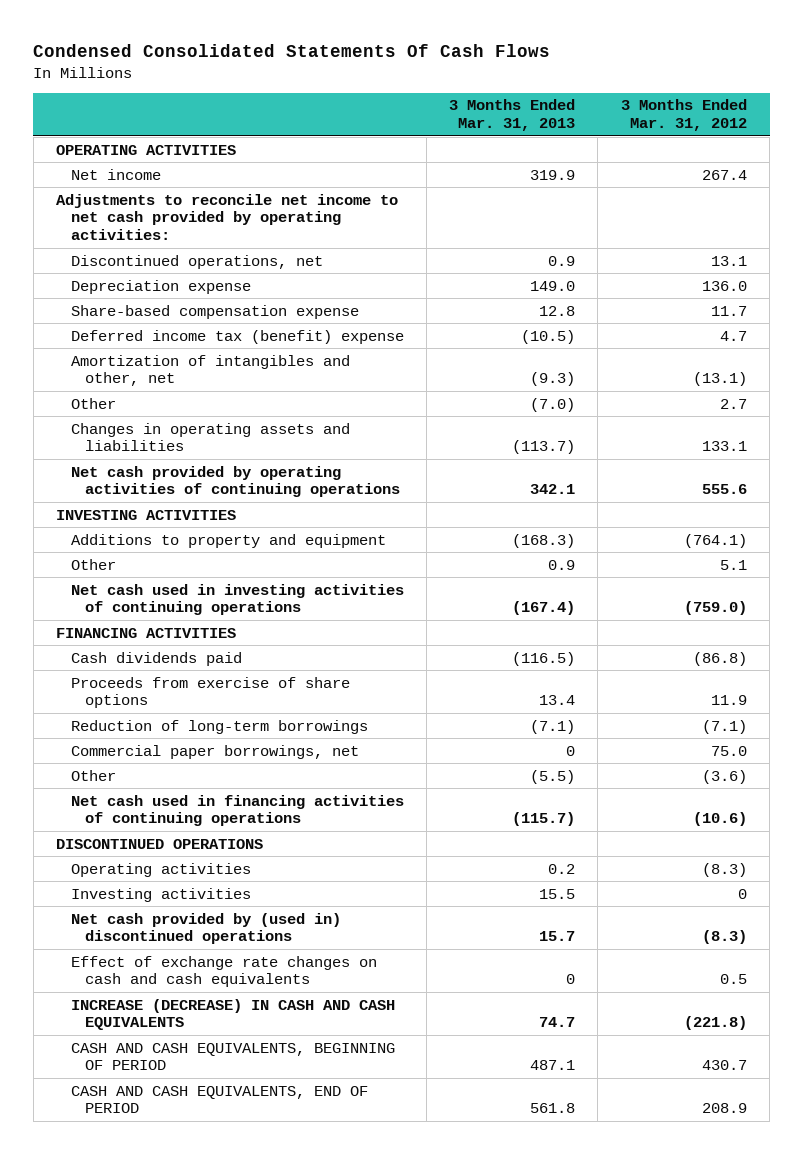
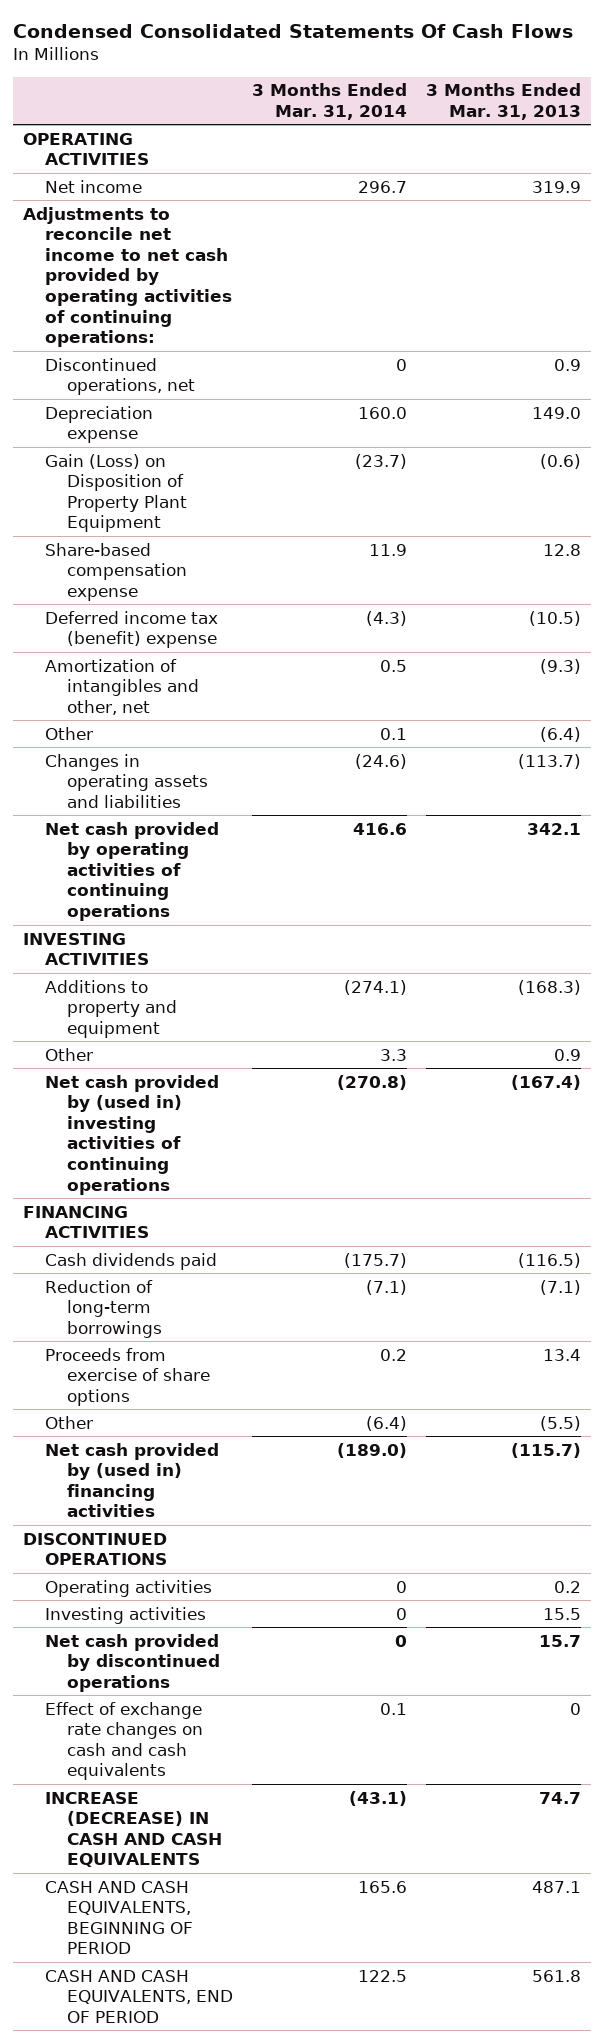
[620,99,747,132] 3 Months Ended Mar. 31, 2012 -> none
none -> [252,83,408,120] 3 Months Ended Mar. 31, 2014
[56,193,399,241] Adjustments to reconcile net income to net cash provided by operating activities: -> [22,206,232,348] Adjustments to reconcile net income to net cash provided by operating activities of continuing operations:
none -> [44,453,188,533] Gain (Loss) on Disposition of Property Plant Equipment
[530,397,576,412] (7.0) -> [540,726,582,742] (6.4)
[70,583,404,616] Net cash used in investing activities of continuing operations -> [44,1074,219,1195] Net cash provided by (used in) investing activities of continuing operations
[70,744,359,759] Commercial paper borrowings, net -> none
[70,676,350,709] Proceeds from exercise of share options -> [44,1347,211,1406] Proceeds from exercise of share options
[70,794,404,827] Net cash used in financing activities of continuing operations -> [44,1442,219,1518] Net cash provided by (used in) financing activities
[70,912,341,945] Net cash provided by (used in) discontinued operations -> [44,1633,221,1692] Net cash provided by discontinued operations

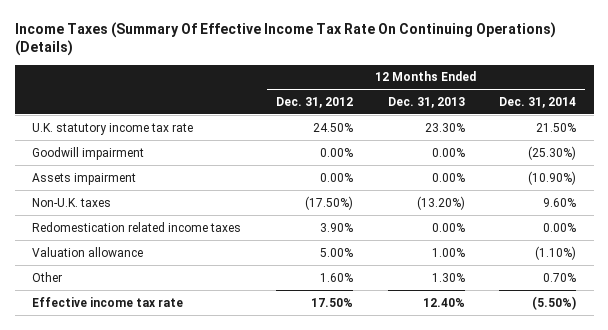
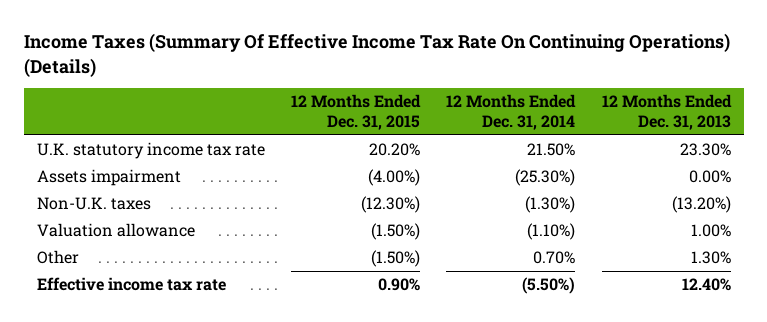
[275,96,353,108] Dec. 31, 2012 -> none
none -> [291,94,422,130] 12 Months Ended Dec. 31, 2015
[31,146,144,160] Goodwill impairment -> none
[31,221,241,232] Redomestication related income taxes -> none
[528,170,577,185] (10.90%) -> [515,169,576,187] (25.30%)
[543,197,577,207] 9.60% -> [525,196,576,214] (1.30%)

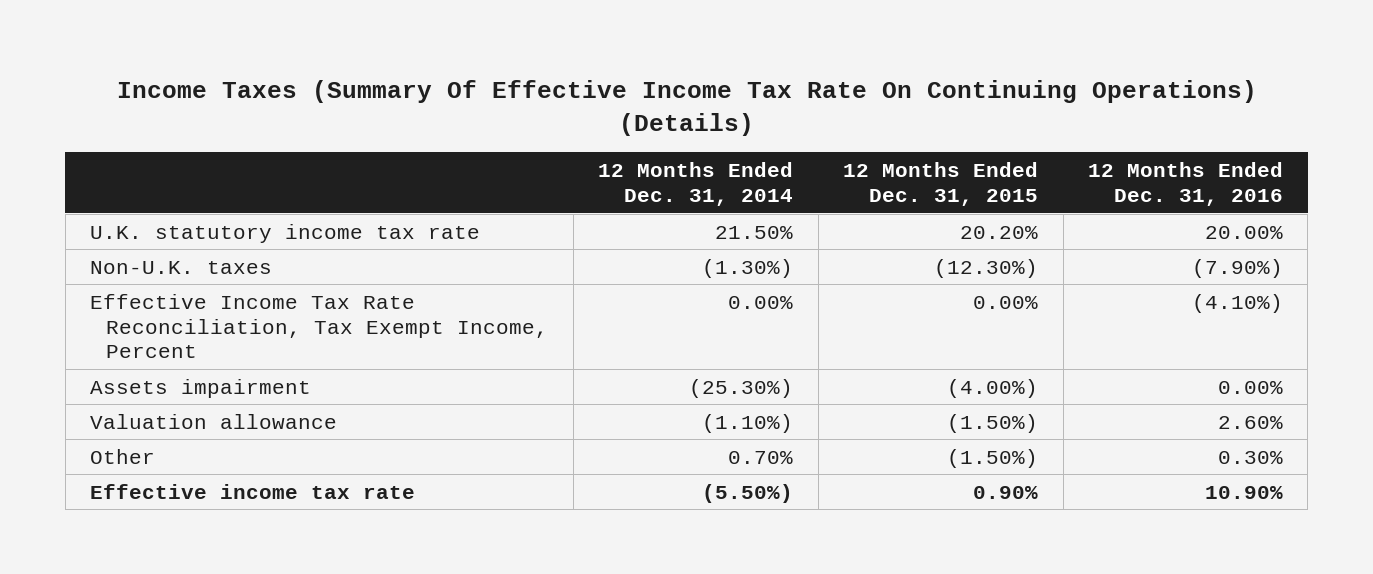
[601,94,732,130] 12 Months Ended Dec. 31, 2013 -> none
none -> [1088,162,1284,206] 12 Months Ended Dec. 31, 2016
none -> [90,293,549,359] Effective Income Tax Rate Reconciliation, Tax Exempt Income, Percent
[36,169,181,187] Assets impairment -> [90,378,312,398] Assets impairment

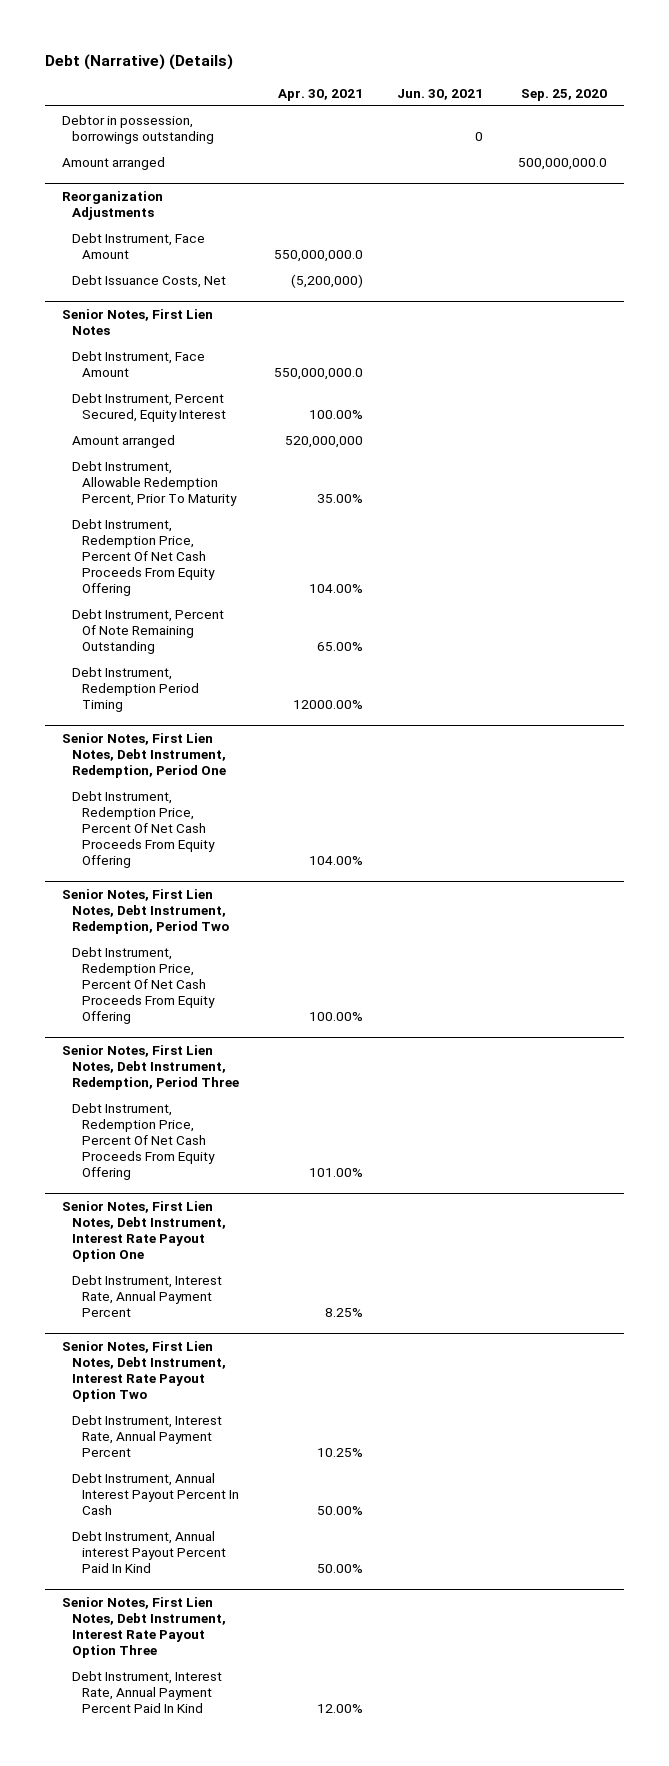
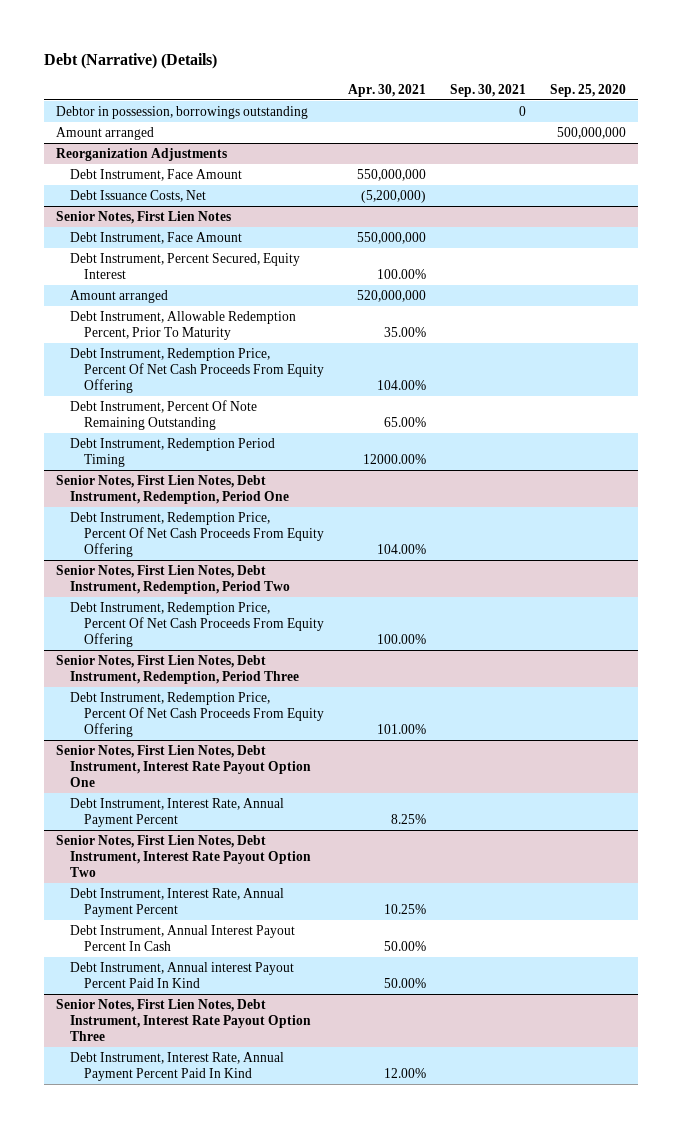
[397,88,484,100] Jun. 30, 2021 -> none
none -> [450,83,527,97] Sep. 30, 2021
[517,157,607,170] 500,000,000.0 -> [557,127,627,140] 500,000,000
[273,249,363,262] 550,000,000.0 -> [356,169,426,182] 550,000,000
[273,367,363,380] 550,000,000.0 -> [356,232,426,245] 550,000,000

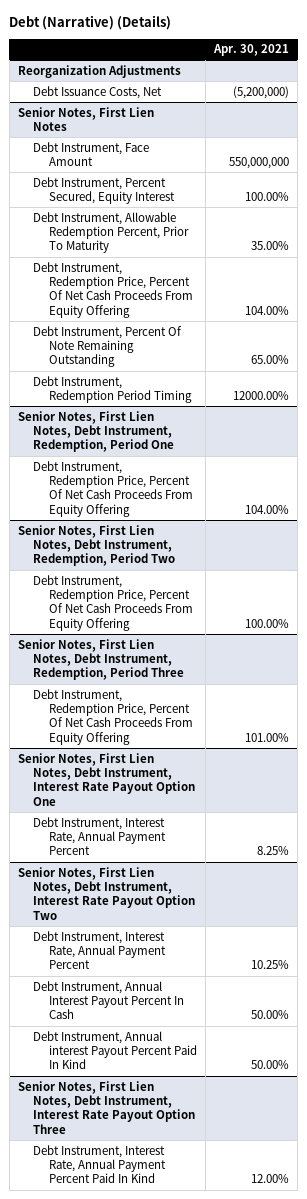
[450,83,527,97] Sep. 30, 2021 -> none
[550,83,627,97] Sep. 25, 2020 -> none
[55,106,308,120] Debtor in possession, borrowings outstanding -> none
[55,127,154,141] Amount arranged -> none
[69,169,242,182] Debt Instrument, Face Amount -> none
[69,290,168,304] Amount arranged -> none

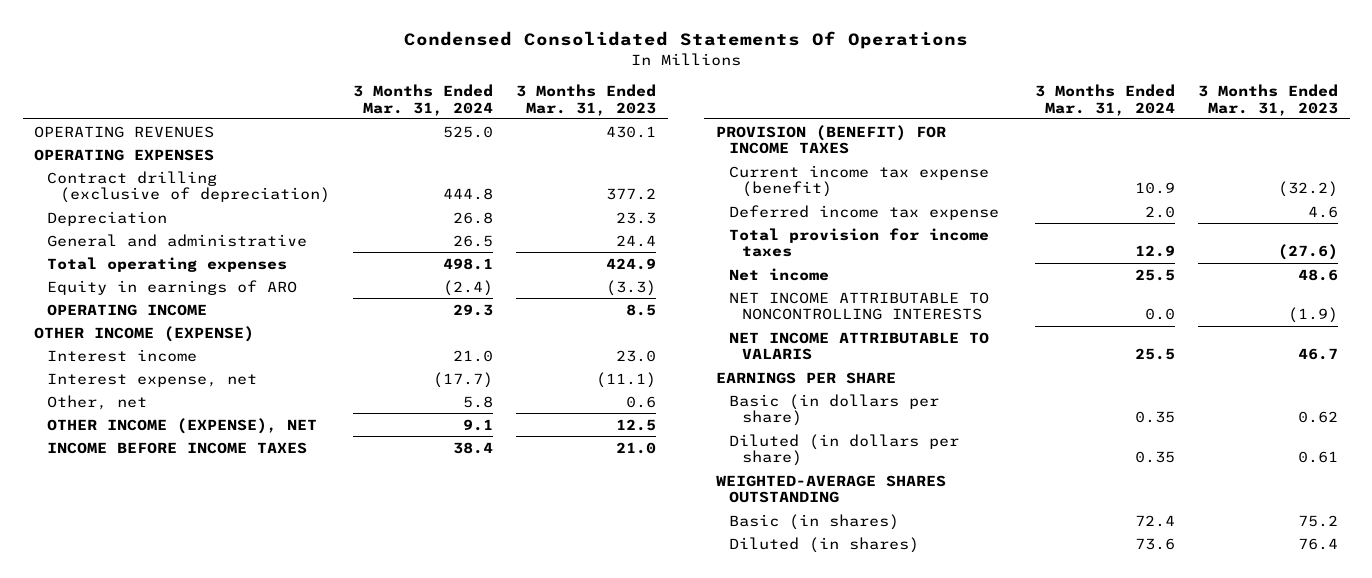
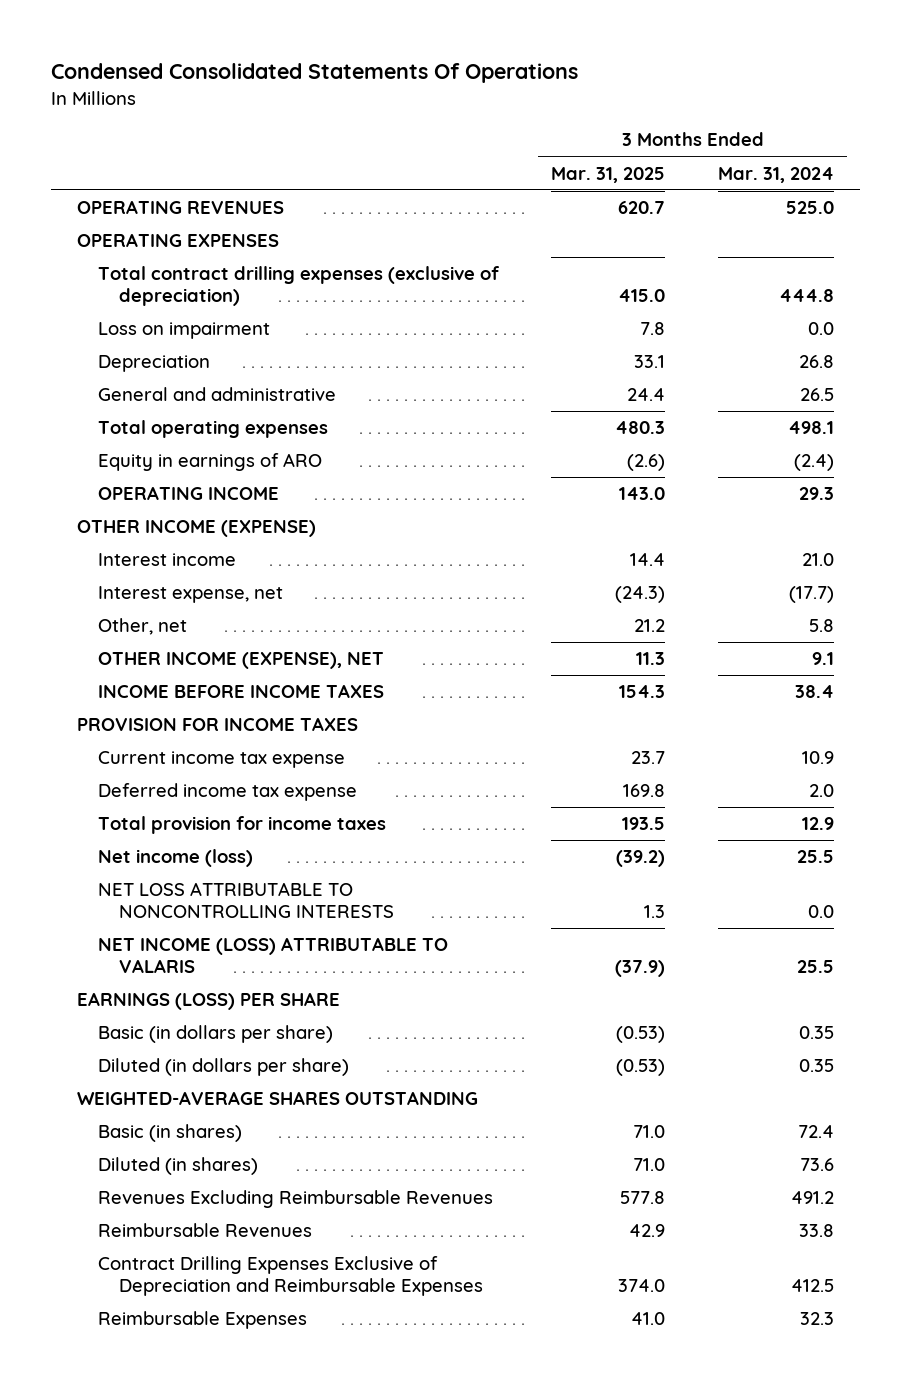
[516,83,657,116] 3 Months Ended Mar. 31, 2023 -> none
none -> [551,166,666,183] Mar. 31, 2025
[47,170,331,204] Contract drilling (exclusive of depreciation) -> [98,266,500,306] Total contract drilling expenses (exclusive of depreciation)
none -> [98,322,271,340] Loss on impairment
[715,124,946,155] PROVISION (BENEFIT) FOR INCOME TAXES -> [76,717,358,732] PROVISION FOR INCOME TAXES
[728,164,989,198] Current income tax expense (benefit) -> [98,751,346,769] Current income tax expense
[728,267,829,281] Net income -> [98,849,254,868] Net income (loss)
[728,291,989,321] NET INCOME ATTRIBUTABLE TO NONCONTROLLING INTERESTS -> [98,882,395,918] NET LOSS ATTRIBUTABLE TO NONCONTROLLING INTERESTS
[728,331,989,361] NET INCOME ATTRIBUTABLE TO VALARIS -> [98,937,449,973] NET INCOME (LOSS) ATTRIBUTABLE TO VALARIS
[715,371,896,384] EARNINGS PER SHARE -> [76,992,340,1011] EARNINGS (LOSS) PER SHARE
none -> [98,1190,494,1209] Revenues Excluding Reimbursable Revenues
none -> [98,1223,313,1238] Reimbursable Revenues
none -> [98,1256,484,1296] Contract Drilling Expenses Exclusive of Depreciation and Reimbursable Expenses
none -> [98,1311,308,1330] Reimbursable Expenses

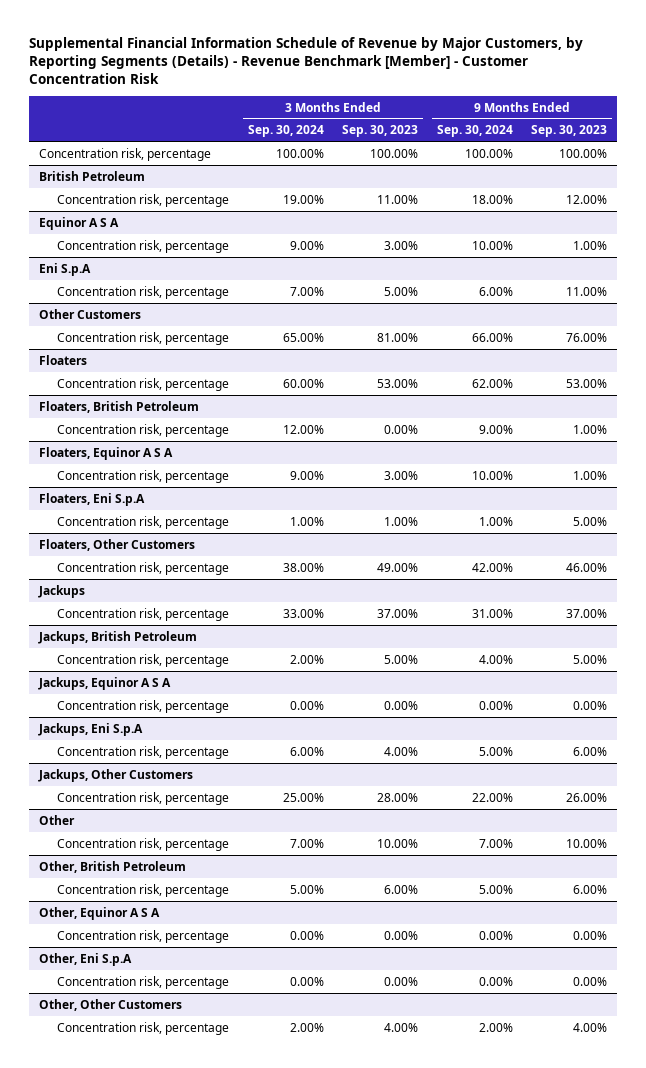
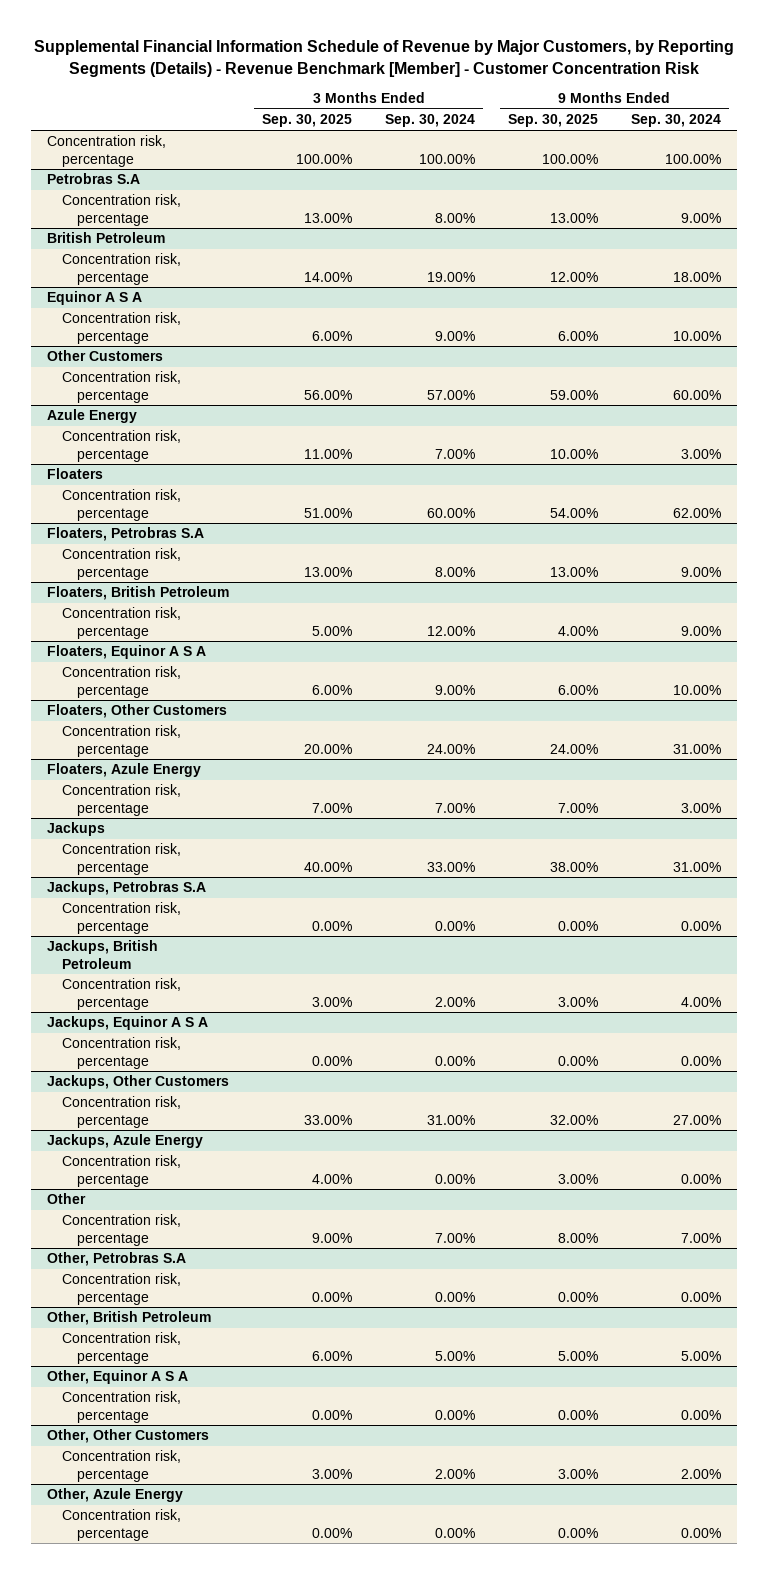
[342,125,419,138] Sep. 30, 2023 -> none
[531,125,608,138] Sep. 30, 2023 -> none
none -> [262,114,353,128] Sep. 30, 2025
none -> [507,114,598,128] Sep. 30, 2025
none -> [47,173,141,185] Petrobras S.A
none -> [62,194,182,226] Concentration risk, percentage
[38,262,91,276] Eni S.p.A -> none
[57,285,230,299] Concentration risk, percentage -> none
[282,332,324,342] 65.00% -> [426,389,475,400] 57.00%
[471,332,513,342] 66.00% -> [672,389,721,400] 60.00%
none -> [47,409,138,424] Azule Energy
none -> [62,430,182,462] Concentration risk, percentage
none -> [47,527,205,542] Floaters, Petrobras S.A
none -> [62,548,182,580] Concentration risk, percentage
[38,492,145,506] Floaters, Eni S.p.A -> none
[57,515,230,529] Concentration risk, percentage -> none
[282,562,324,572] 38.00% -> [426,743,475,754] 24.00%
[471,562,513,572] 42.00% -> [672,743,721,754] 31.00%
none -> [47,763,202,778] Floaters, Azule Energy
none -> [62,784,182,816] Concentration risk, percentage
none -> [47,881,207,896] Jackups, Petrobras S.A
none -> [62,902,182,934] Concentration risk, percentage
[37,722,143,736] Jackups, Eni S.p.A -> none
[57,745,230,759] Concentration risk, percentage -> none
[282,792,324,802] 25.00% -> [426,1114,475,1125] 31.00%
[471,792,513,802] 22.00% -> [672,1114,721,1125] 27.00%
none -> [47,1134,204,1149] Jackups, Azule Energy
none -> [62,1155,182,1187] Concentration risk, percentage
none -> [47,1252,187,1267] Other, Petrobras S.A
none -> [62,1273,182,1305] Concentration risk, percentage
[38,952,132,966] Other, Eni S.p.A -> none
[57,975,230,989] Concentration risk, percentage -> none
none -> [47,1488,184,1503] Other, Azule Energy
none -> [62,1509,182,1541] Concentration risk, percentage

